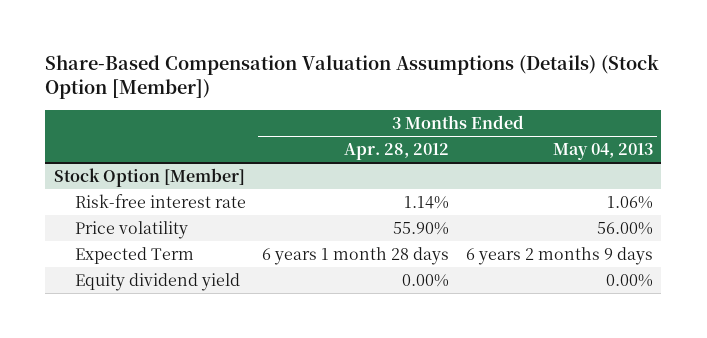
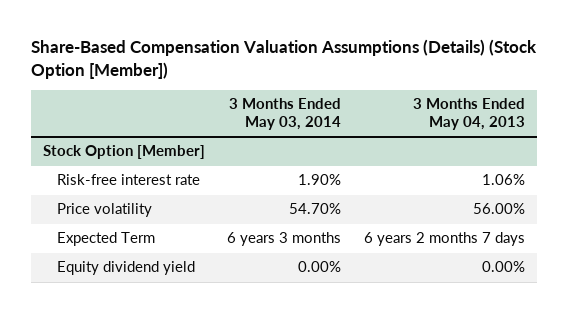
[344,142,450,160] Apr. 28, 2012 -> none
none -> [229,98,342,131] 3 Months Ended May 03, 2014
[466,246,654,265] 6 years 2 months 9 days -> [364,232,526,247] 6 years 2 months 7 days

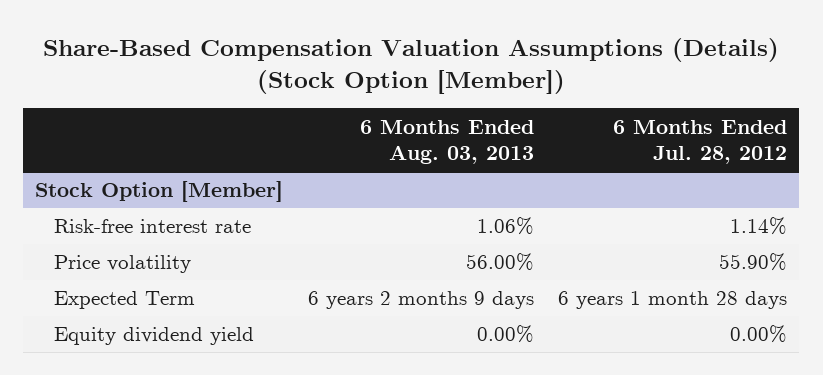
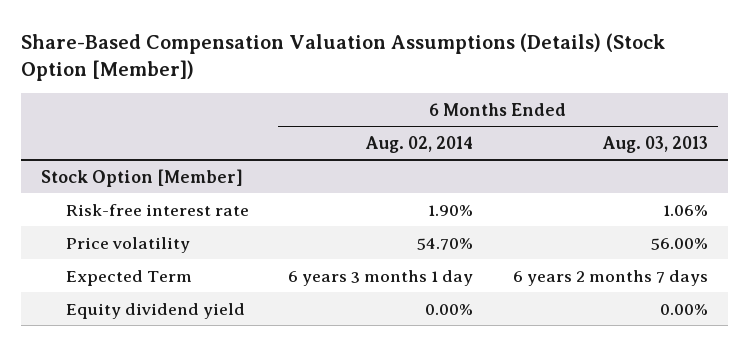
[613,119,788,165] 6 Months Ended Jul. 28, 2012 -> none
none -> [365,135,474,153] Aug. 02, 2014
[307,291,534,310] 6 years 2 months 9 days -> [512,269,708,286] 6 years 2 months 7 days

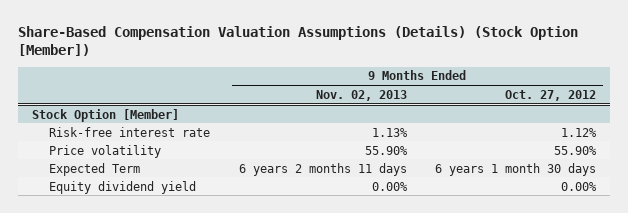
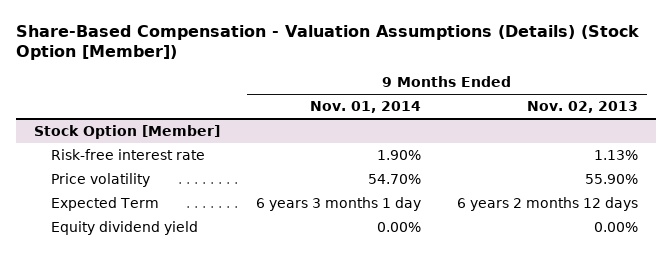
[18,25,579,56] Share-Based Compensation Valuation Assumptions (Details) (Stock Option [Member]) -> [15,24,639,61] Share-Based Compensation - Valuation Assumptions (Details) (Stock Option [Member])
[504,89,596,101] Oct. 27, 2012 -> none
none -> [309,101,421,114] Nov. 01, 2014
[238,162,407,176] 6 years 2 months 11 days -> [456,196,638,211] 6 years 2 months 12 days

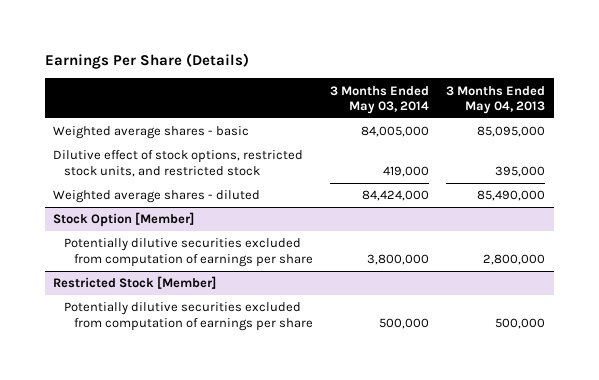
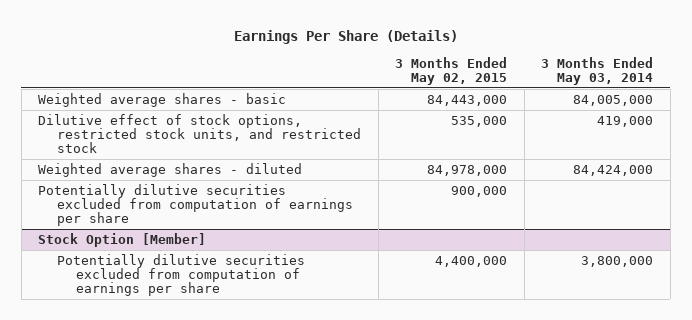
[446,85,546,114] 3 Months Ended May 04, 2013 -> none
none -> [395,56,508,85] 3 Months Ended May 02, 2015
none -> [38,183,354,227] Potentially dilutive securities excluded from computation of earnings per share
[53,276,217,290] Restricted Stock [Member] -> none
[63,302,314,331] Potentially dilutive securities excluded from computation of earnings per share -> none

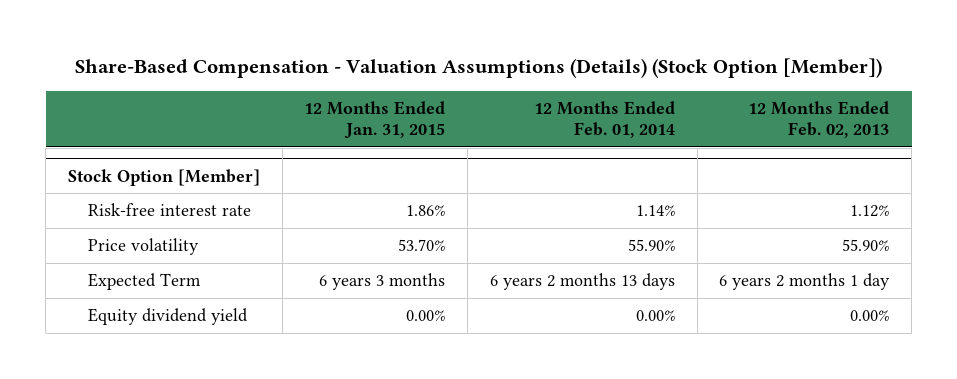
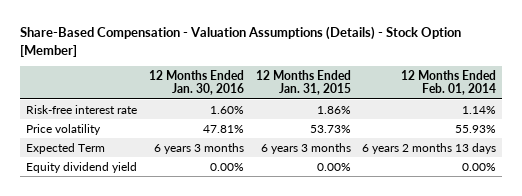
[74,58,882,79] Share-Based Compensation - Valuation Assumptions (Details) (Stock Option [Member]) -> [19,26,461,57] Share-Based Compensation - Valuation Assumptions (Details) - Stock Option [Member]
[748,101,890,139] 12 Months Ended Feb. 02, 2013 -> none
none -> [148,69,244,96] 12 Months Ended Jan. 30, 2016
[67,168,260,186] Stock Option [Member] -> none
[398,239,446,252] 53.70% -> [309,124,351,133] 53.73%
[627,239,675,252] 55.90% -> [455,124,497,133] 55.93%

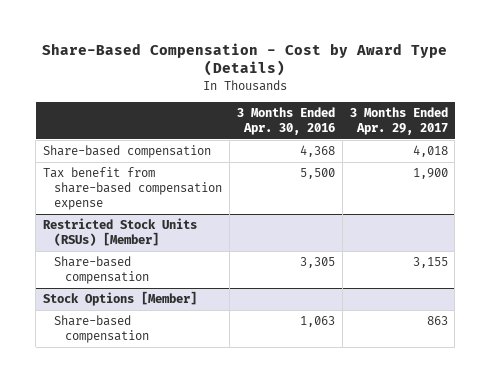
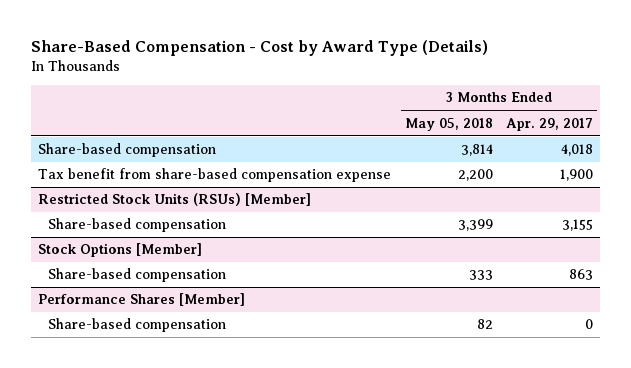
[236,107,335,136] 3 Months Ended Apr. 30, 2016 -> none
none -> [404,117,493,131] May 05, 2018
none -> [37,293,245,307] Performance Shares [Member]
none -> [47,318,226,333] Share-based compensation

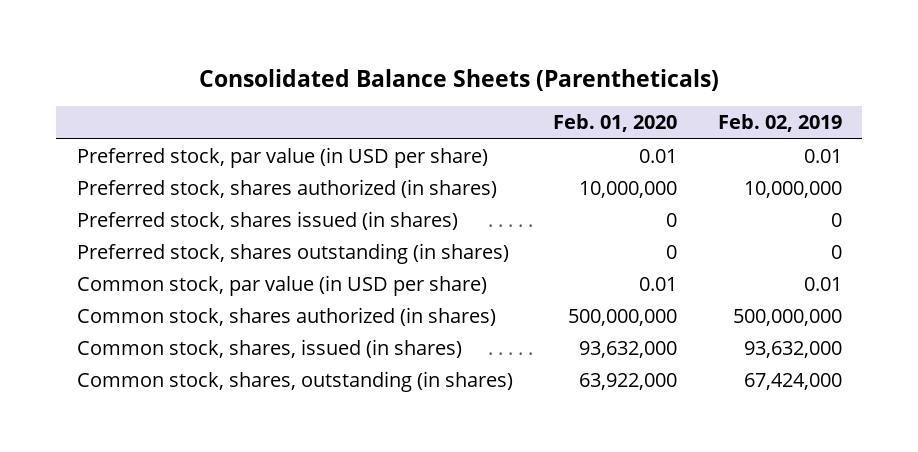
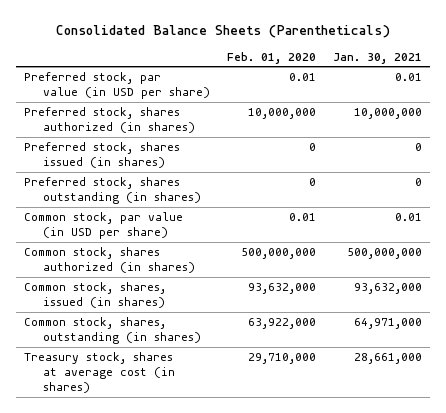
[717,114,842,133] Feb. 02, 2019 -> none
none -> [332,52,422,64] Jan. 30, 2021
none -> [23,351,176,393] Treasury stock, shares at average cost (in shares)

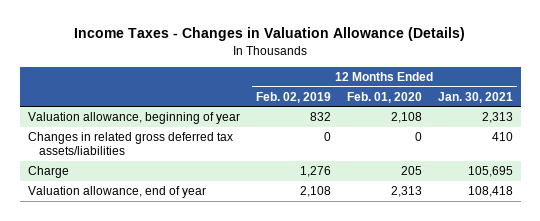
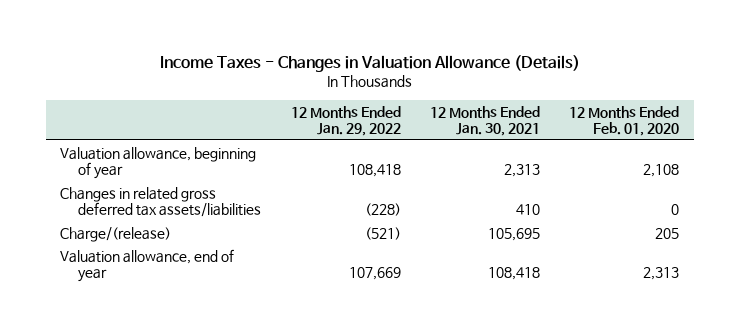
[255,91,331,103] Feb. 02, 2019 -> none
none -> [290,105,401,137] 12 Months Ended Jan. 29, 2022
[27,166,69,179] Charge -> [60,226,172,242] Charge/(release)

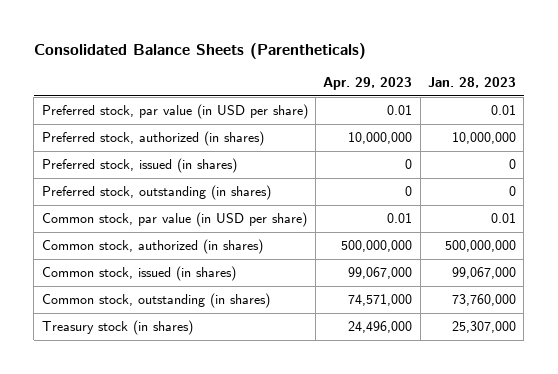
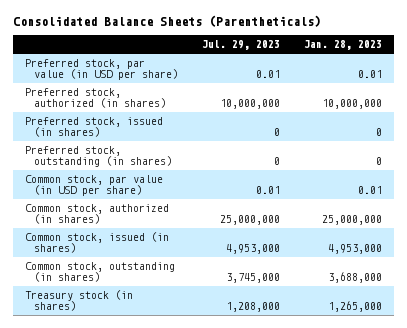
[323,76,413,90] Apr. 29, 2023 -> none
none -> [202,40,281,51] Jul. 29, 2023
[445,240,517,253] 500,000,000 -> [322,215,383,226] 25,000,000
[452,267,517,280] 99,067,000 -> [328,244,383,255] 4,953,000
[452,294,517,307] 73,760,000 -> [328,272,383,284] 3,688,000
[452,321,517,334] 25,307,000 -> [328,301,383,313] 1,265,000

